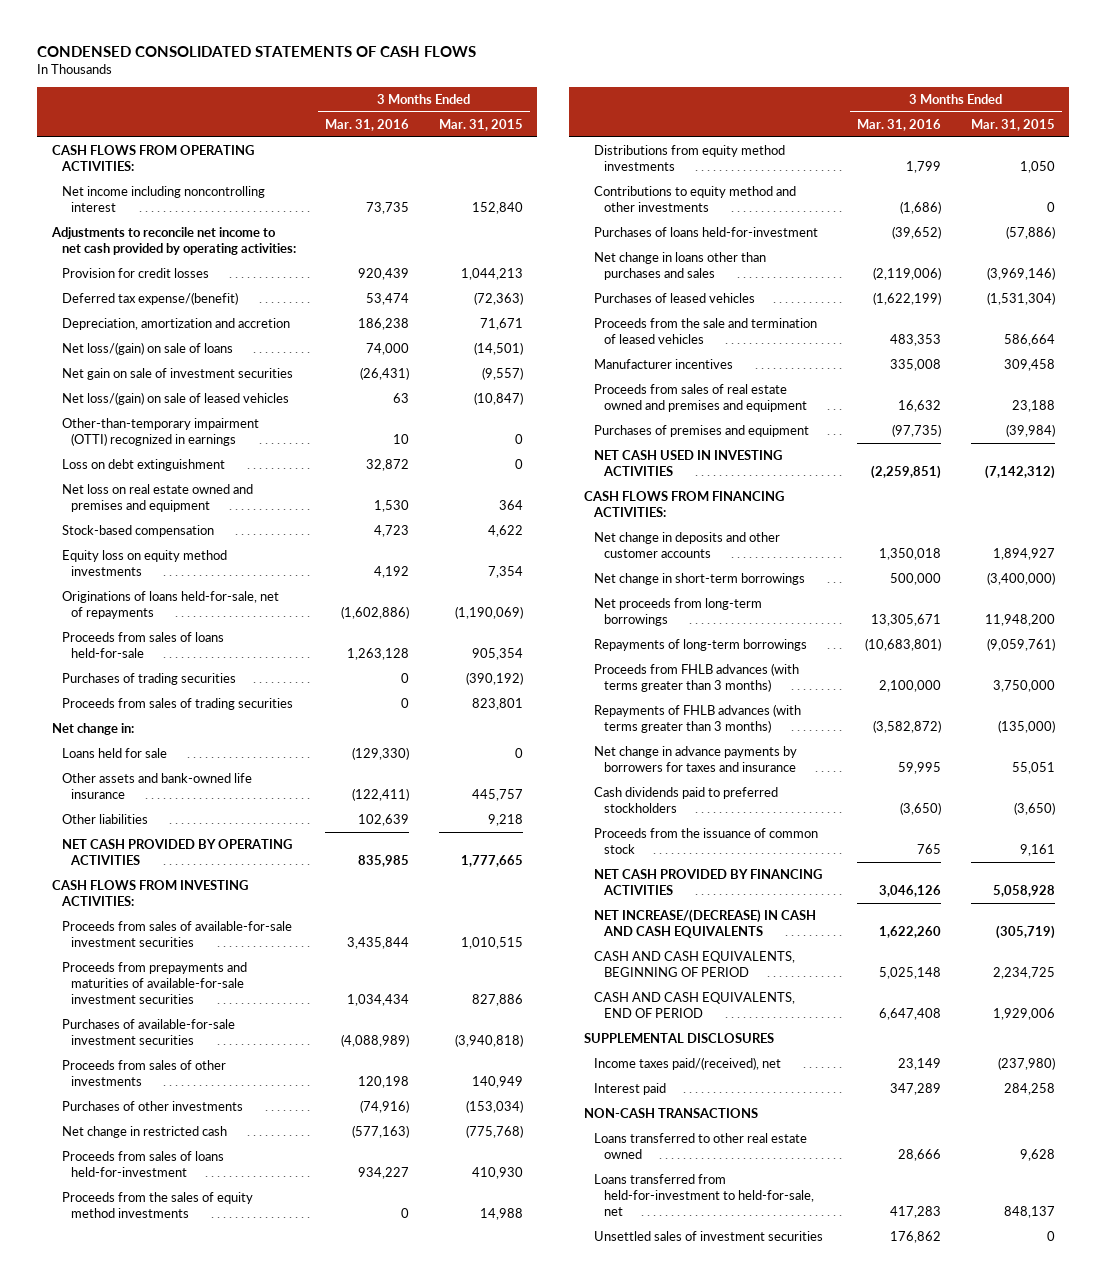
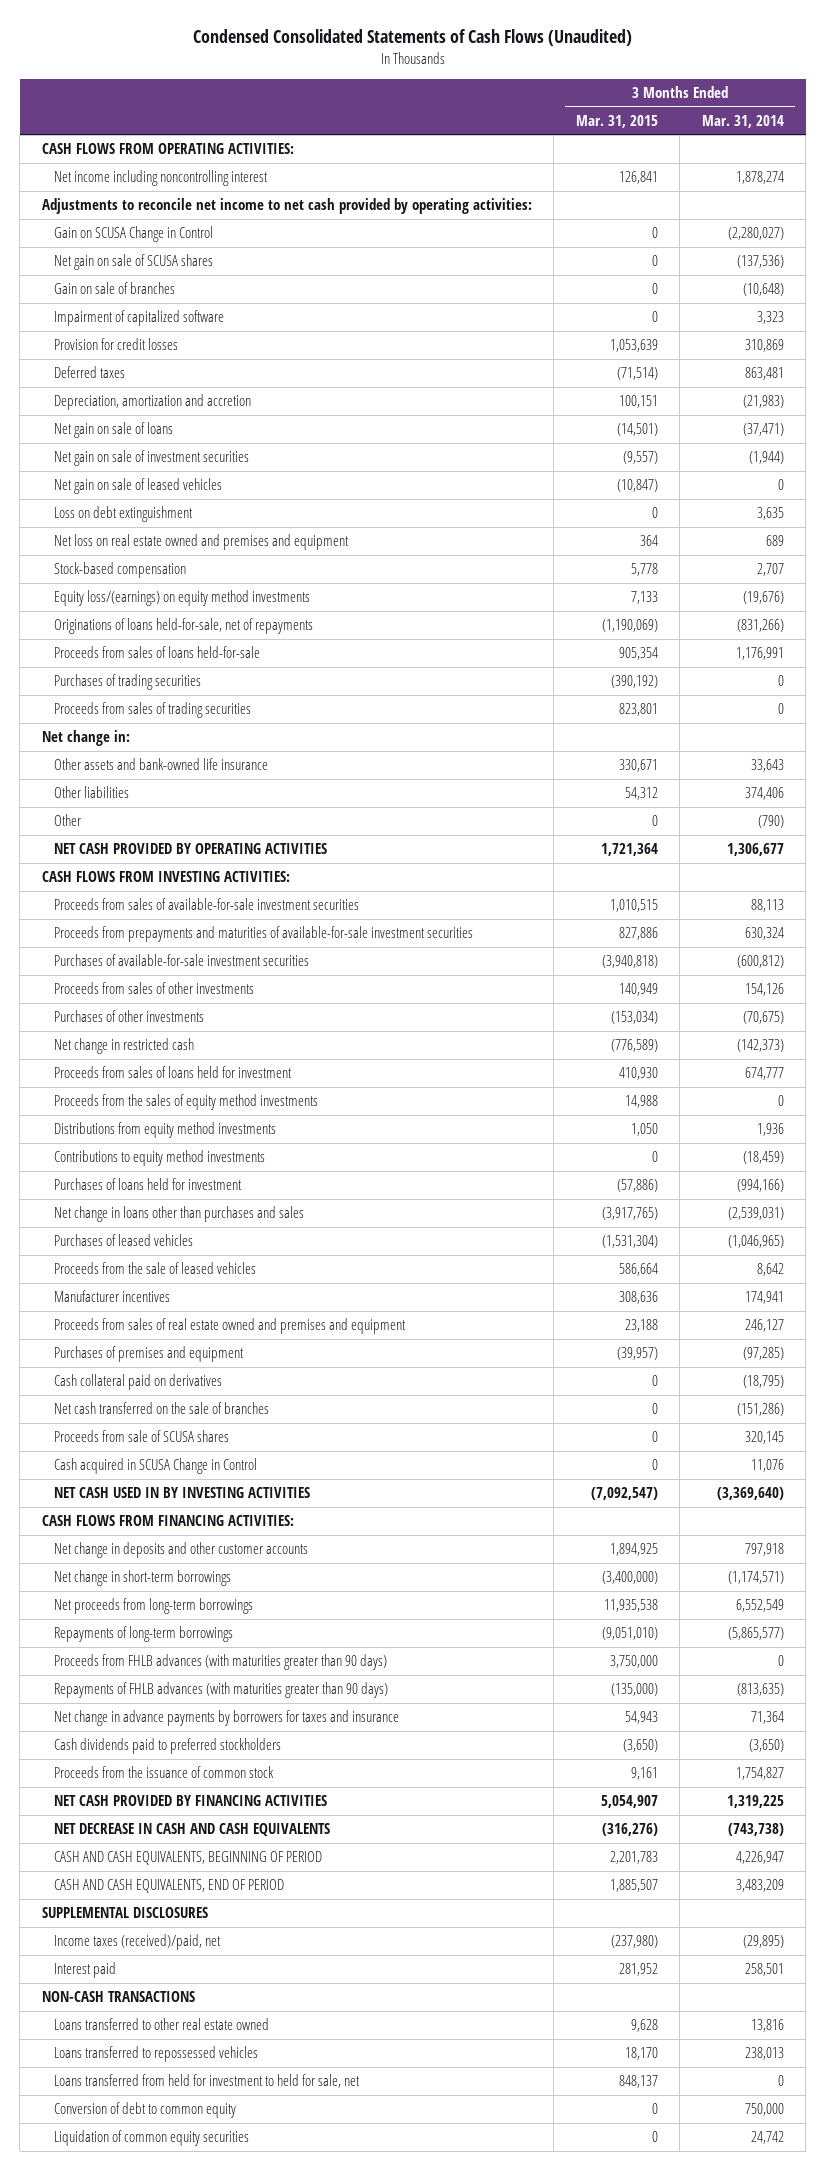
[36,45,476,57] CONDENSED CONSOLIDATED STATEMENTS OF CASH FLOWS -> [192,29,632,47] Condensed Consolidated Statements of Cash Flows (Unaudited)
[325,118,410,131] Mar. 31, 2016 -> none
none -> [701,114,784,128] Mar. 31, 2014
[471,202,523,215] 152,840 -> [618,171,658,185] 126,841
none -> [53,226,213,243] Gain on SCUSA Change in Control
none -> [53,254,213,271] Net gain on sale of SCUSA shares
none -> [53,282,175,295] Gain on sale of branches
none -> [53,310,224,327] Impairment of capitalized software
[460,268,523,281] 1,044,213 -> [609,339,658,353] 1,053,639
[61,292,238,306] Deferred tax expense/(benefit) -> [53,366,125,379] Deferred taxes
[473,292,523,306] (72,363) -> [616,367,658,381] (71,514)
[479,318,523,331] 71,671 -> [618,395,658,409] 100,151
[61,342,233,356] Net loss/(gain) on sale of loans -> [53,422,173,439] Net gain on sale of loans
[61,418,259,447] Other-than-temporary impairment (OTTI) recognized in earnings -> none
[61,392,289,406] Net loss/(gain) on sale of leased vehicles -> [53,478,222,495] Net gain on sale of leased vehicles
[487,525,523,538] 4,622 -> [630,563,658,577] 5,778
[61,550,227,577] Equity loss on equity method investments -> [53,590,310,607] Equity loss/(earnings) on equity method investments
[487,566,523,579] 7,354 -> [630,591,658,605] 7,133
[61,748,167,759] Loans held for sale -> none
[471,789,523,802] 445,757 -> [618,759,658,773] 330,671
[487,814,523,827] 9,218 -> [624,787,658,801] 54,312
none -> [53,814,81,827] Other
[460,855,523,868] 1,777,665 -> [600,843,658,857] 1,721,364
[465,1125,523,1139] (775,768) -> [610,1039,658,1053] (776,589)
[61,1151,224,1178] Proceeds from sales of loans held-for-investment -> [53,1066,292,1079] Proceeds from sales of loans held for investment
[593,186,796,213] Contributions to equity method and other investments -> [53,1150,265,1167] Contributions to equity method investments
[593,227,818,238] Purchases of loans held-for-investment -> [53,1178,242,1191] Purchases of loans held for investment
[986,267,1055,281] (3,969,146) -> [601,1207,658,1221] (3,917,765)
[593,318,817,345] Proceeds from the sale and termination of leased vehicles -> [53,1262,256,1275] Proceeds from the sale of leased vehicles
[1003,359,1055,372] 309,458 -> [618,1291,658,1305] 308,636
[1005,424,1055,438] (39,984) -> [616,1347,658,1361] (39,957)
none -> [53,1374,222,1391] Cash collateral paid on derivatives
none -> [53,1402,269,1415] Net cash transferred on the sale of branches
none -> [53,1430,229,1443] Proceeds from sale of SCUSA shares
none -> [53,1458,257,1475] Cash acquired in SCUSA Change in Control
[593,450,782,477] NET CASH USED IN INVESTING ACTIVITIES -> [53,1487,310,1499] NET CASH USED IN BY INVESTING ACTIVITIES
[984,465,1055,480] (7,142,312) -> [590,1487,658,1501] (7,092,547)
[992,548,1055,561] 1,894,927 -> [609,1543,658,1557] 1,894,925
[984,614,1055,627] 11,948,200 -> [603,1599,658,1613] 11,935,538
[986,638,1055,652] (9,059,761) -> [601,1627,658,1641] (9,051,010)
[593,663,799,693] Proceeds from FHLB advances (with terms greater than 3 months) -> [53,1654,387,1671] Proceeds from FHLB advances (with maturities greater than 90 days)
[593,704,801,734] Repayments of FHLB advances (with terms greater than 3 months) -> [53,1682,388,1699] Repayments of FHLB advances (with maturities greater than 90 days)
[1011,762,1055,775] 55,051 -> [624,1711,658,1725] 54,943
[992,885,1055,898] 5,058,928 -> [600,1795,658,1809] 5,054,907
[593,909,816,939] NET INCREASE/(DECREASE) IN CASH AND CASH EQUIVALENTS -> [53,1823,330,1837] NET DECREASE IN CASH AND CASH EQUIVALENTS
[995,925,1055,940] (305,719) -> [601,1823,658,1837] (316,276)
[992,967,1055,980] 2,234,725 -> [609,1851,658,1865] 2,201,783
[992,1008,1055,1021] 1,929,006 -> [609,1879,658,1893] 1,885,507
[593,1057,781,1071] Income taxes paid/(received), net -> [53,1934,221,1951] Income taxes (received)/paid, net
[1003,1083,1055,1096] 284,258 -> [618,1963,658,1977] 281,952
[593,1231,823,1242] Unsettled sales of investment securities -> none
none -> [53,2046,258,2063] Loans transferred to repossessed vehicles
[593,1174,814,1217] Loans transferred from held-for-investment to held-for-sale, net -> [53,2074,360,2089] Loans transferred from held for investment to held for sale, net
none -> [53,2102,236,2119] Conversion of debt to common equity
none -> [53,2130,249,2147] Liquidation of common equity securities

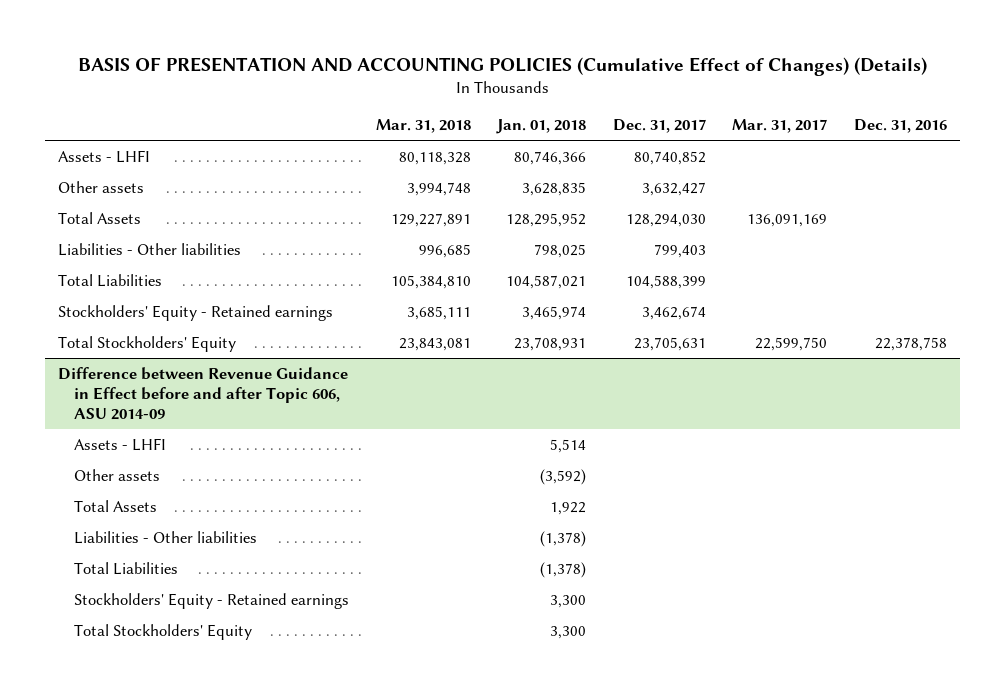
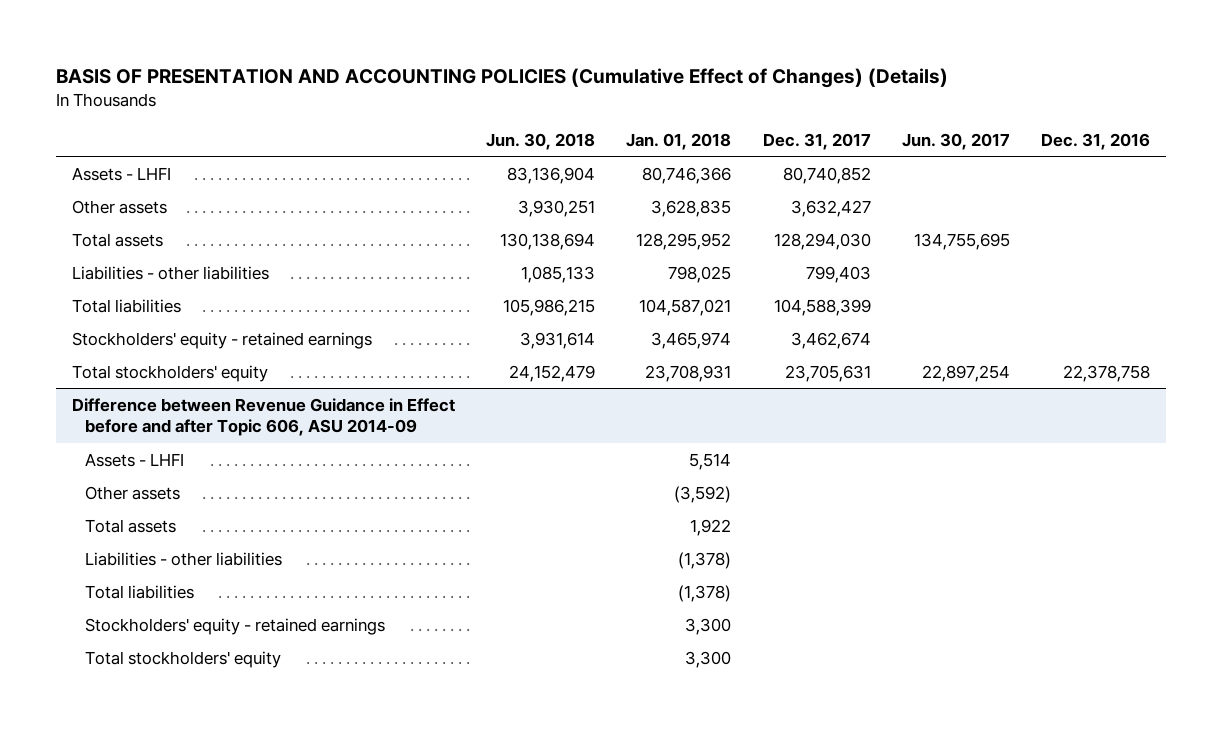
[375,119,471,134] Mar. 31, 2018 -> none
[732,119,828,134] Mar. 31, 2017 -> none
none -> [486,132,596,150] Jun. 30, 2018
none -> [901,132,1010,150] Jun. 30, 2017
[58,211,142,224] Total Assets -> [71,232,163,247] Total assets
[58,242,242,256] Liabilities - Other liabilities -> [71,265,269,280] Liabilities - other liabilities
[58,273,163,287] Total Liabilities -> [71,298,181,313] Total liabilities
[58,304,334,321] Stockholders' Equity - Retained earnings -> [71,331,372,349] Stockholders' equity - retained earnings
[58,335,237,352] Total Stockholders' Equity -> [71,364,268,382] Total stockholders' equity
[73,499,157,512] Total Assets -> [85,518,177,533] Total assets
[73,530,257,544] Liabilities - Other liabilities -> [85,551,283,566] Liabilities - other liabilities
[73,561,178,575] Total Liabilities -> [85,584,195,599] Total liabilities
[73,592,349,609] Stockholders' Equity - Retained earnings -> [85,617,386,635] Stockholders' equity - retained earnings
[73,623,252,640] Total Stockholders' Equity -> [85,650,282,668] Total stockholders' equity

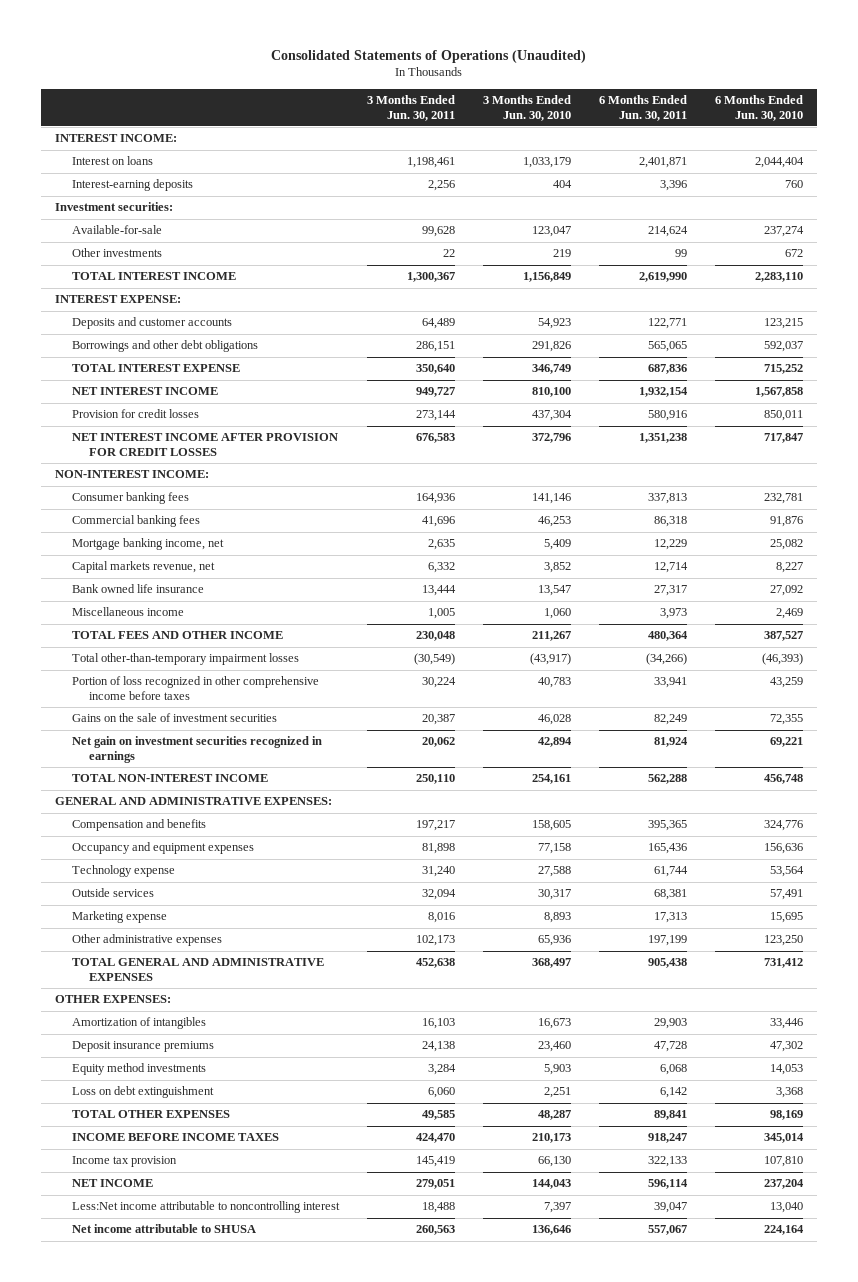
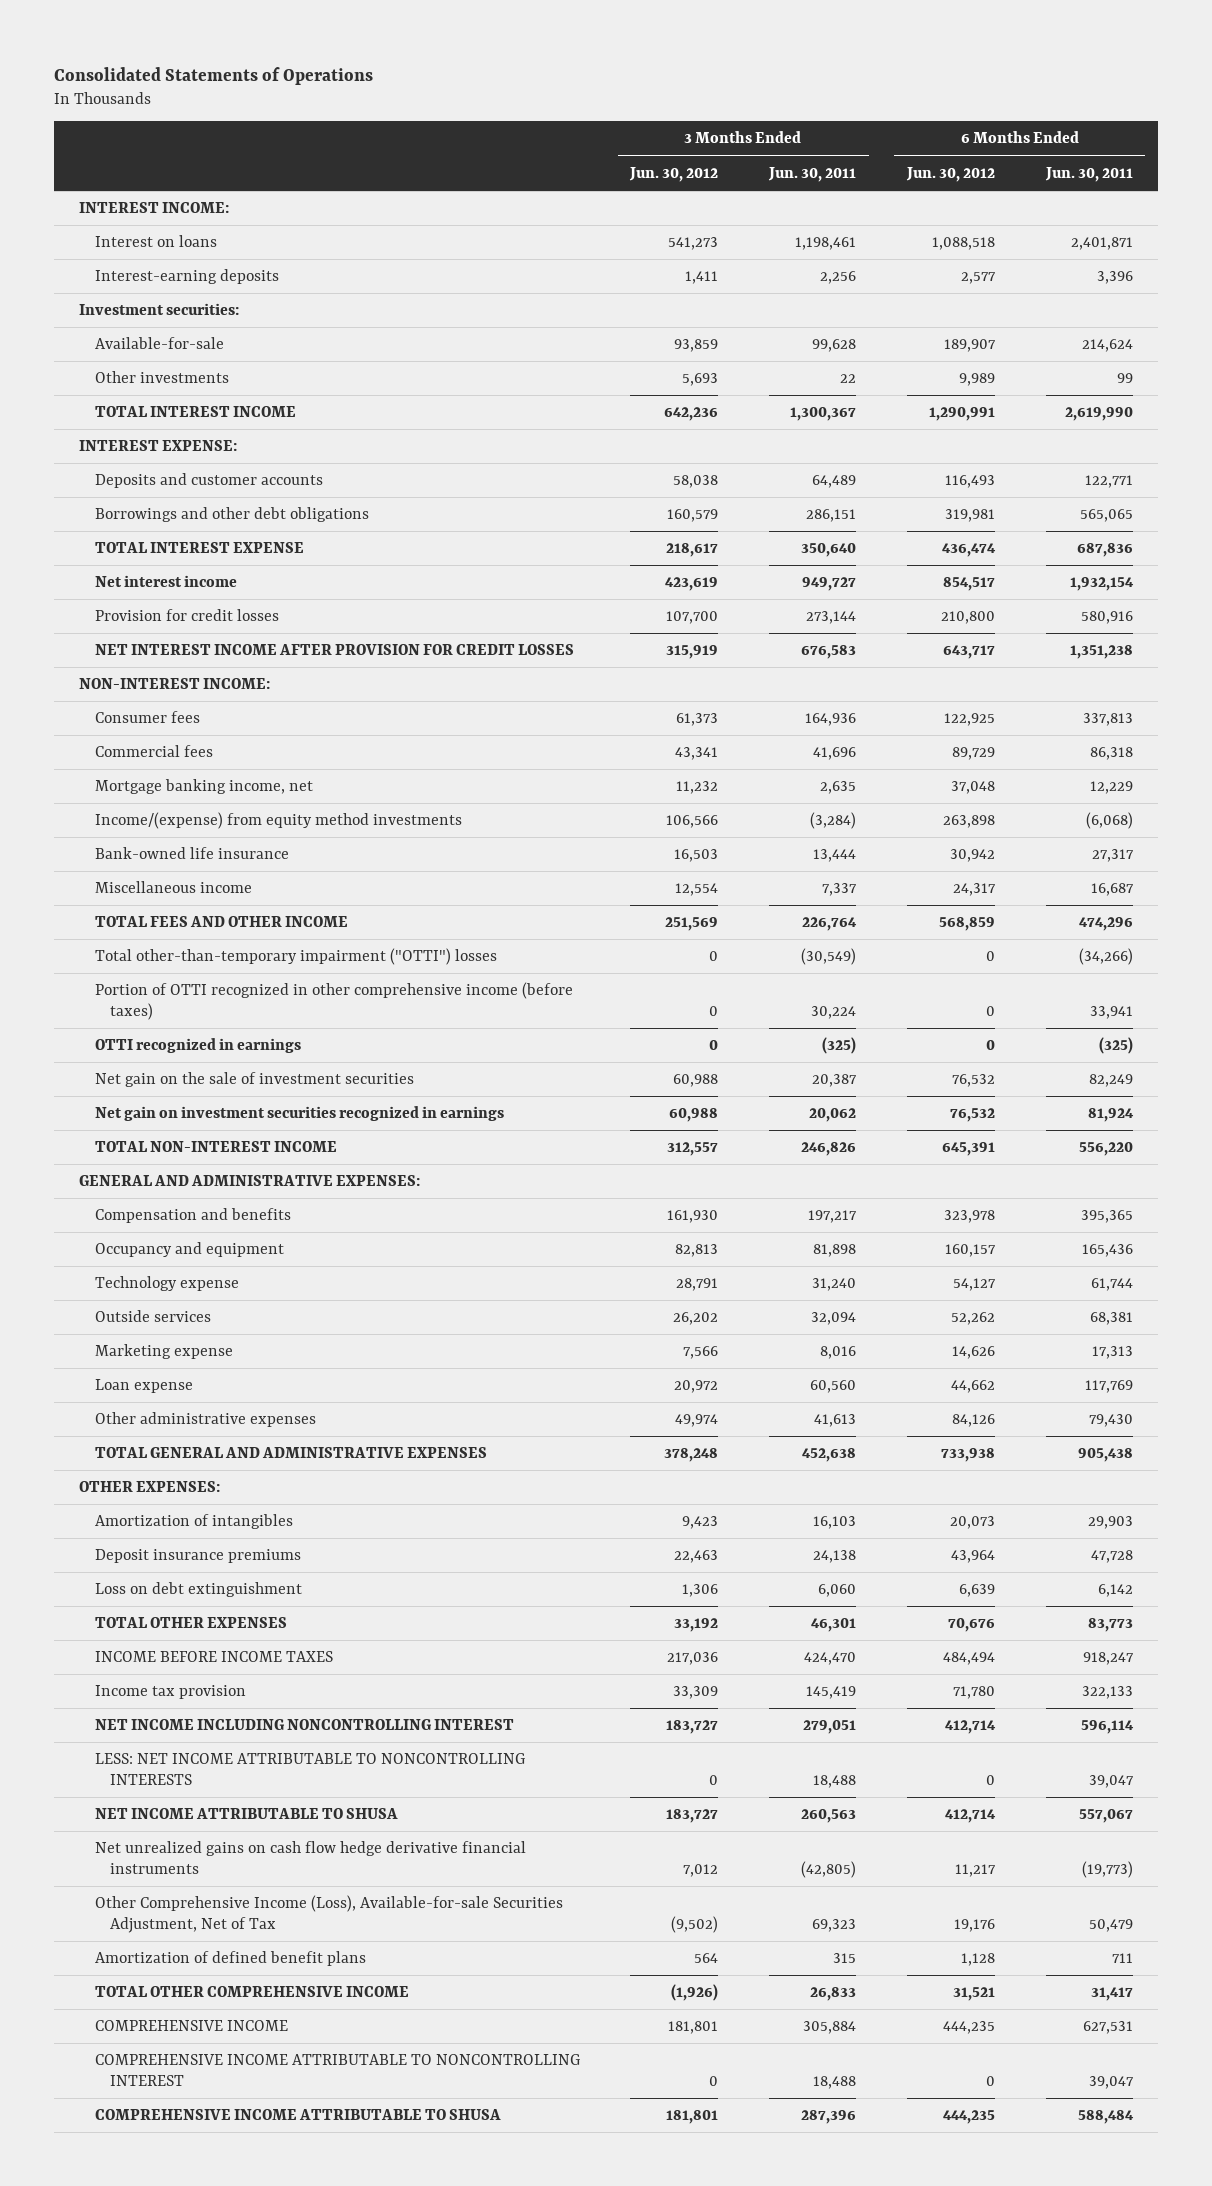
[270,49,586,63] Consolidated Statements of Operations (Unaudited) -> [53,66,373,85] Consolidated Statements of Operations
[482,95,571,121] 3 Months Ended Jun. 30, 2010 -> none
[714,95,803,121] 6 Months Ended Jun. 30, 2010 -> none
none -> [629,166,719,182] Jun. 30, 2012
none -> [905,166,995,182] Jun. 30, 2012
[71,387,218,396] NET INTEREST INCOME -> [94,575,237,588] Net interest income
[71,492,189,505] Consumer banking fees -> [94,711,200,724] Consumer fees
[71,515,200,528] Commercial banking fees -> [94,745,213,758] Commercial fees
[71,561,215,574] Capital markets revenue, net -> none
none -> [94,812,462,830] Income/(expense) from equity method investments
[71,584,204,594] Bank owned life insurance -> [94,847,289,860] Bank-owned life insurance
[427,608,455,620] 1,005 -> [822,883,858,897] 7,337
[659,608,687,620] 3,973 -> [1090,883,1134,897] 16,687
[415,631,455,642] 230,048 -> [802,917,858,932] 226,764
[647,631,688,642] 480,364 -> [1078,917,1133,932] 474,296
[71,653,299,666] Total other-than-temporary impairment losses -> [94,948,497,966] Total other-than-temporary impairment ("OTTI") losses
[71,676,319,700] Portion of loss recognized in other comprehensive income before taxes -> [94,982,573,1021] Portion of OTTI recognized in other comprehensive income (before taxes)
none -> [94,1038,301,1054] OTTI recognized in earnings
[71,713,277,723] Gains on the sale of investment securities -> [94,1072,414,1088] Net gain on the sale of investment securities
[415,774,455,785] 250,110 -> [801,1142,857,1157] 246,826
[647,774,687,785] 562,288 -> [1078,1142,1133,1157] 556,220
[71,842,254,855] Occupancy and equipment expenses -> [94,1242,284,1258] Occupancy and equipment
none -> [94,1379,193,1394] Loan expense
[415,935,455,947] 102,173 -> [814,1414,857,1428] 41,613
[647,935,687,947] 197,199 -> [1088,1414,1133,1428] 79,430
[71,1063,206,1076] Equity method investments -> none
[421,1110,455,1121] 49,585 -> [811,1618,857,1633] 46,301
[653,1110,687,1121] 89,841 -> [1087,1618,1133,1633] 83,773
[71,1179,153,1188] NET INCOME -> [94,1719,514,1731] NET INCOME INCLUDING NONCONTROLLING INTEREST
[71,1201,340,1214] Less:Net income attributable to noncontrolling interest -> [94,1753,525,1786] LESS: NET INCOME ATTRIBUTABLE TO NONCONTROLLING INTERESTS
[71,1224,256,1234] Net income attributable to SHUSA -> [94,1808,398,1820] NET INCOME ATTRIBUTABLE TO SHUSA
none -> [94,1841,526,1875] Net unrealized gains on cash flow hedge derivative financial instruments
none -> [94,1895,563,1934] Other Comprehensive Income (Loss), Available-for-sale Securities Adjustment, Net of Tax
none -> [94,1951,366,1967] Amortization of defined benefit plans
none -> [94,1986,409,1998] TOTAL OTHER COMPREHENSIVE INCOME
none -> [94,2020,288,2032] COMPREHENSIVE INCOME
none -> [94,2054,580,2087] COMPREHENSIVE INCOME ATTRIBUTABLE TO NONCONTROLLING INTEREST
none -> [94,2109,501,2121] COMPREHENSIVE INCOME ATTRIBUTABLE TO SHUSA

